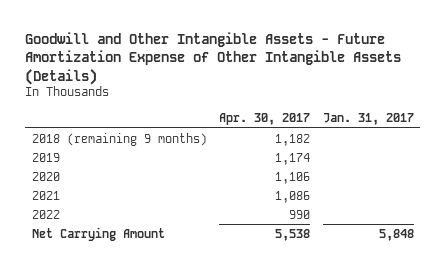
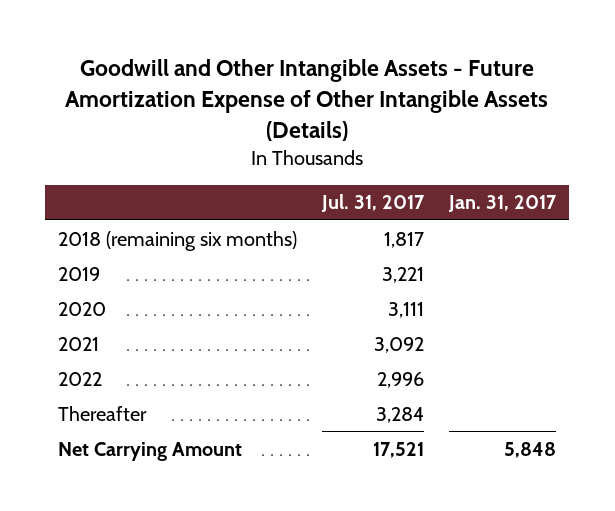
[219,113,311,126] Apr. 30, 2017 -> none
none -> [321,194,426,213] Jul. 31, 2017
[31,132,207,146] 2018 (remaining 9 months) -> [58,230,298,251] 2018 (remaining six months)
none -> [58,405,148,421] Thereafter

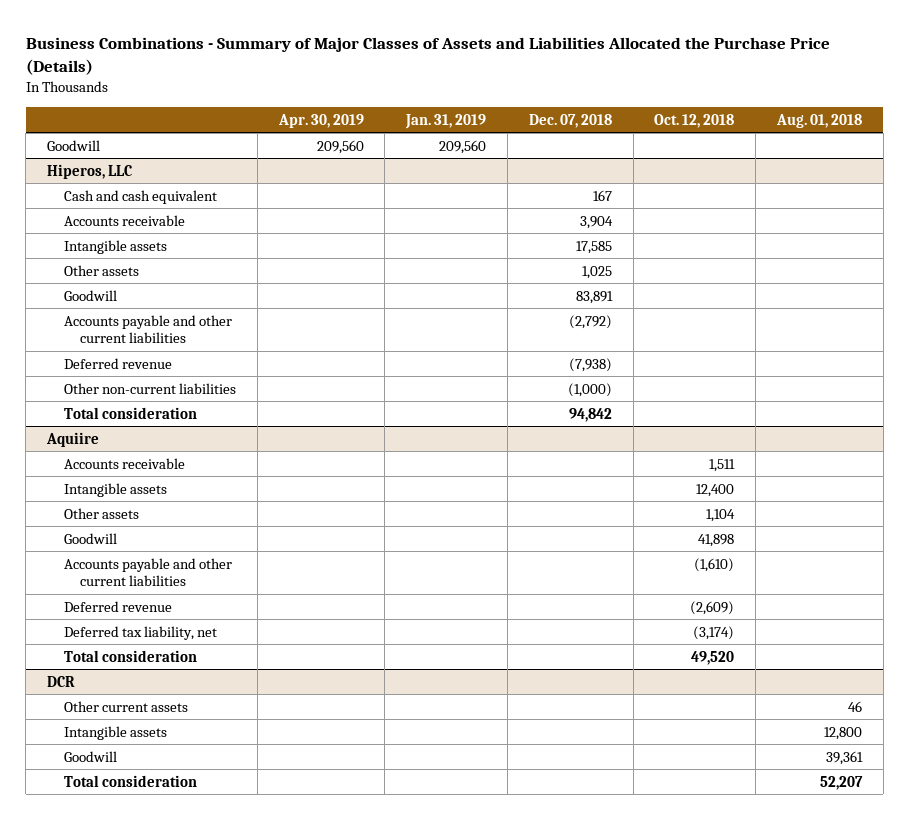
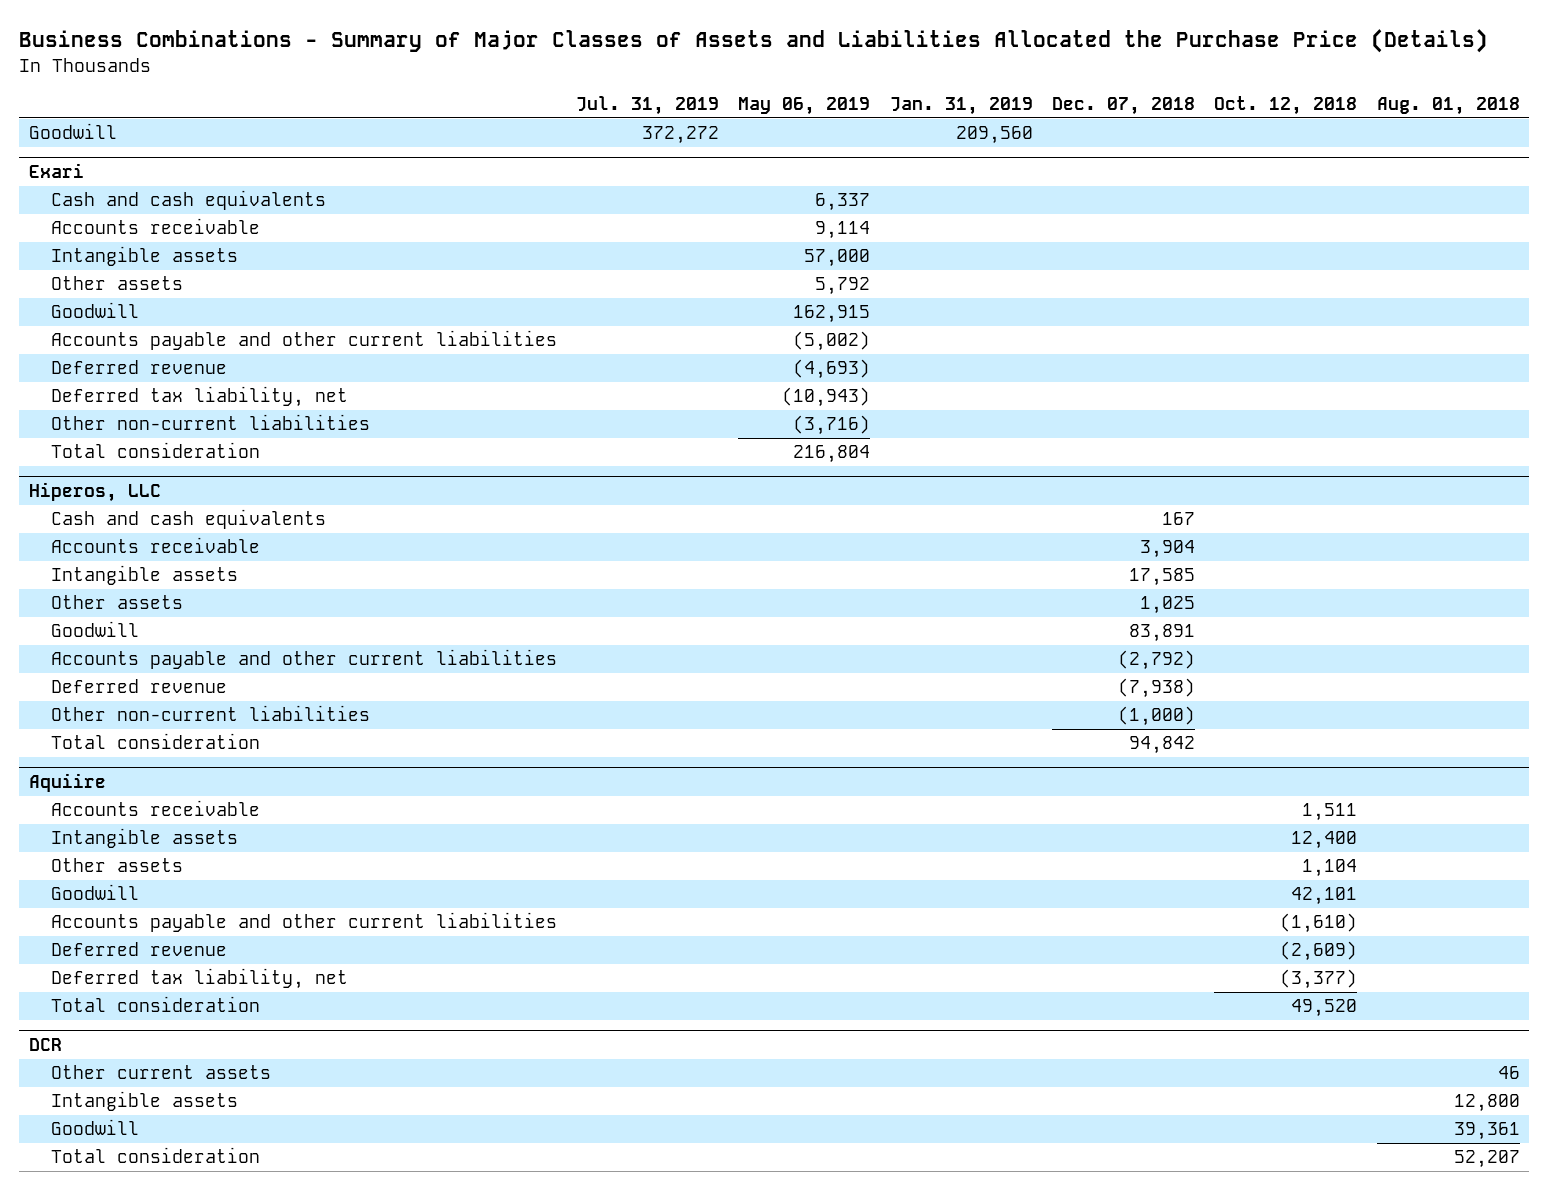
[277,113,364,128] Apr. 30, 2019 -> none
none -> [576,95,720,115] Jul. 31, 2019
none -> [738,96,871,115] May 06, 2019
none -> [29,163,85,179] Exari
none -> [50,190,326,211] Cash and cash equivalents
none -> [50,218,260,235] Accounts receivable
none -> [50,246,238,267] Intangible assets
none -> [50,276,183,291] Other assets
none -> [50,302,139,319] Goodwill
none -> [50,330,557,351] Accounts payable and other current liabilities
none -> [50,360,227,375] Deferred revenue
none -> [50,386,348,408] Deferred tax liability, net
none -> [50,414,370,431] Other non-current liabilities
none -> [50,442,260,459] Total consideration
[63,189,217,204] Cash and cash equivalent -> [50,509,326,530] Cash and cash equivalents
[698,533,735,547] 41,898 -> [1291,887,1358,906] 42,101
[693,625,735,640] (3,174) -> [1280,969,1358,990] (3,377)

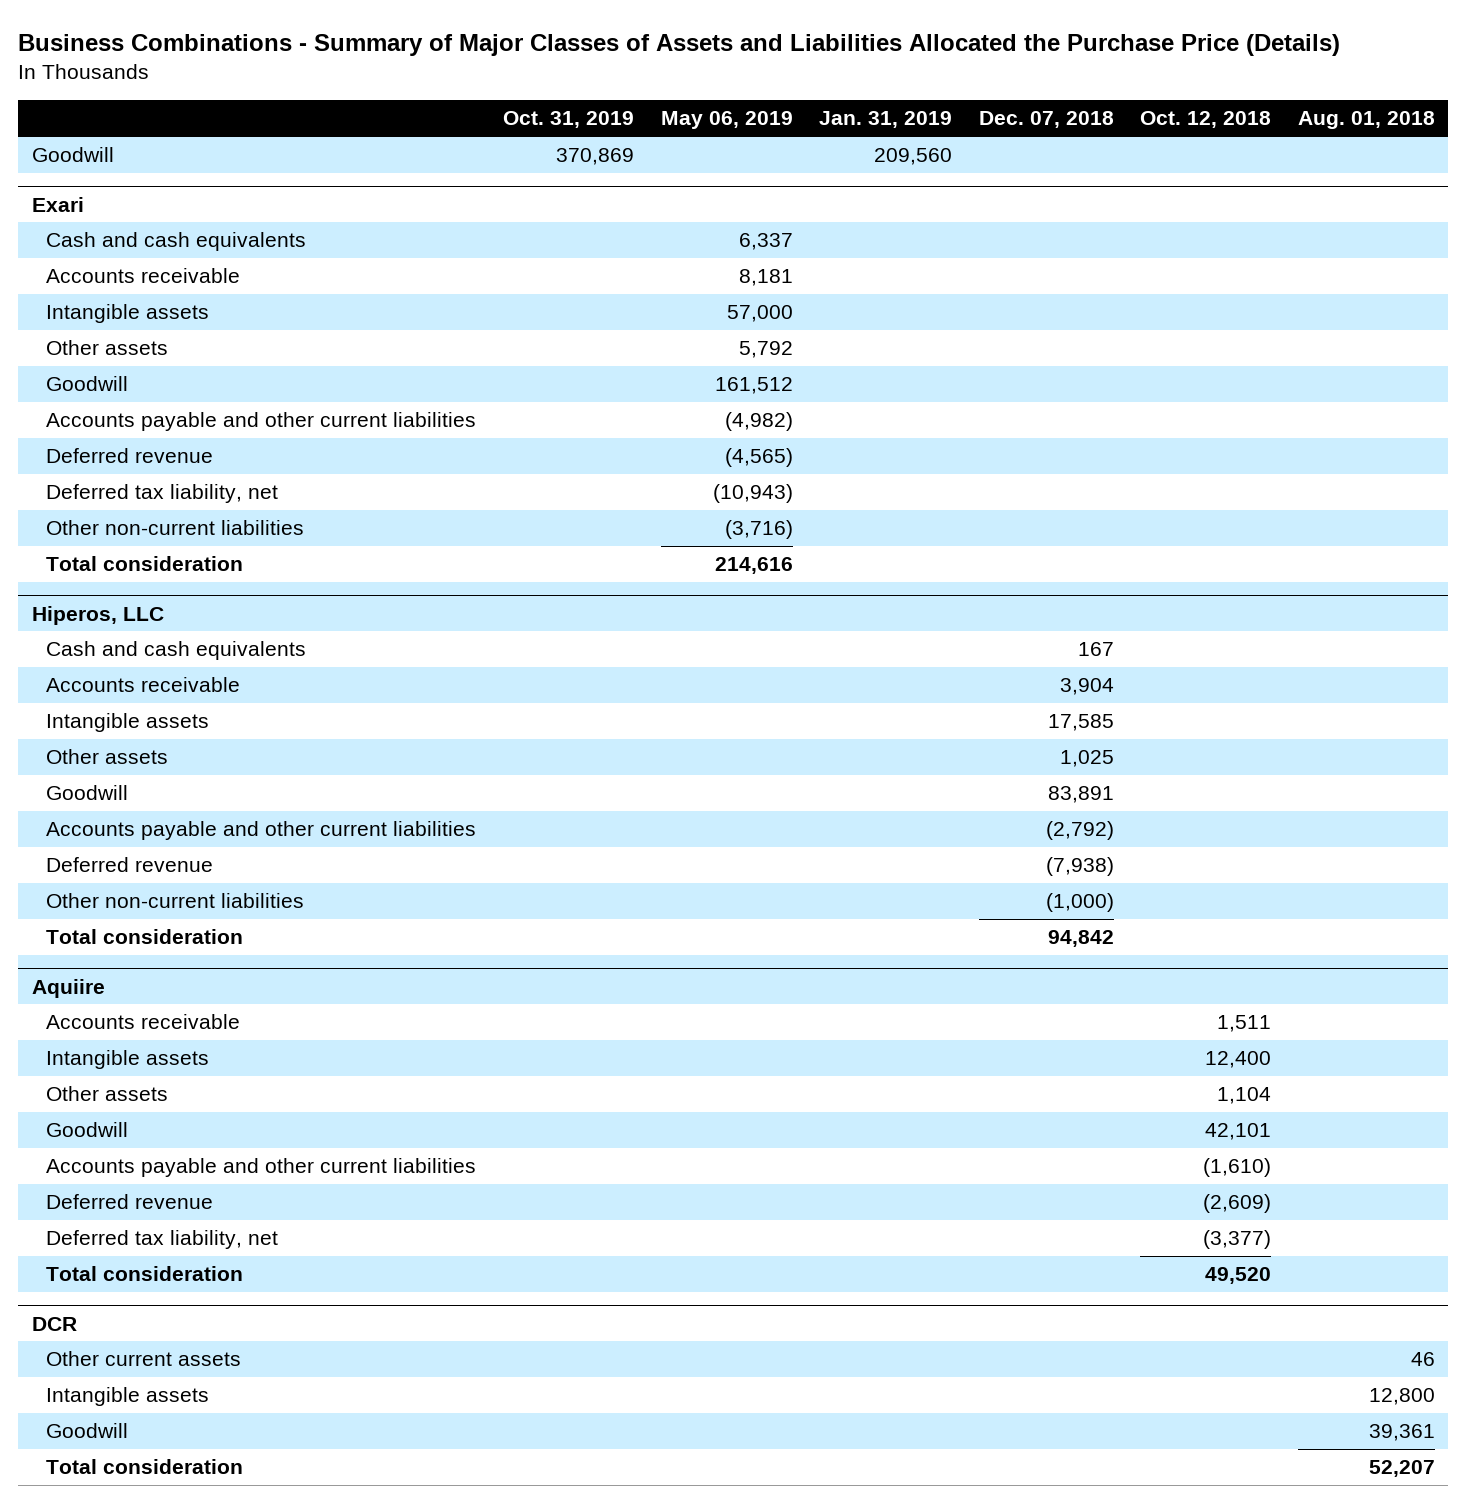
[576,95,720,115] Jul. 31, 2019 -> none
none -> [503,111,635,129] Oct. 31, 2019
[815,221,871,240] 9,114 -> [738,269,793,287] 8,181
[793,305,871,324] 162,915 -> [714,377,793,395] 161,512
[793,331,871,352] (5,002) -> [724,412,793,432] (4,982)
[793,359,871,380] (4,693) -> [724,448,793,468] (4,565)
[793,445,871,464] 216,804 -> [714,557,793,575] 214,616

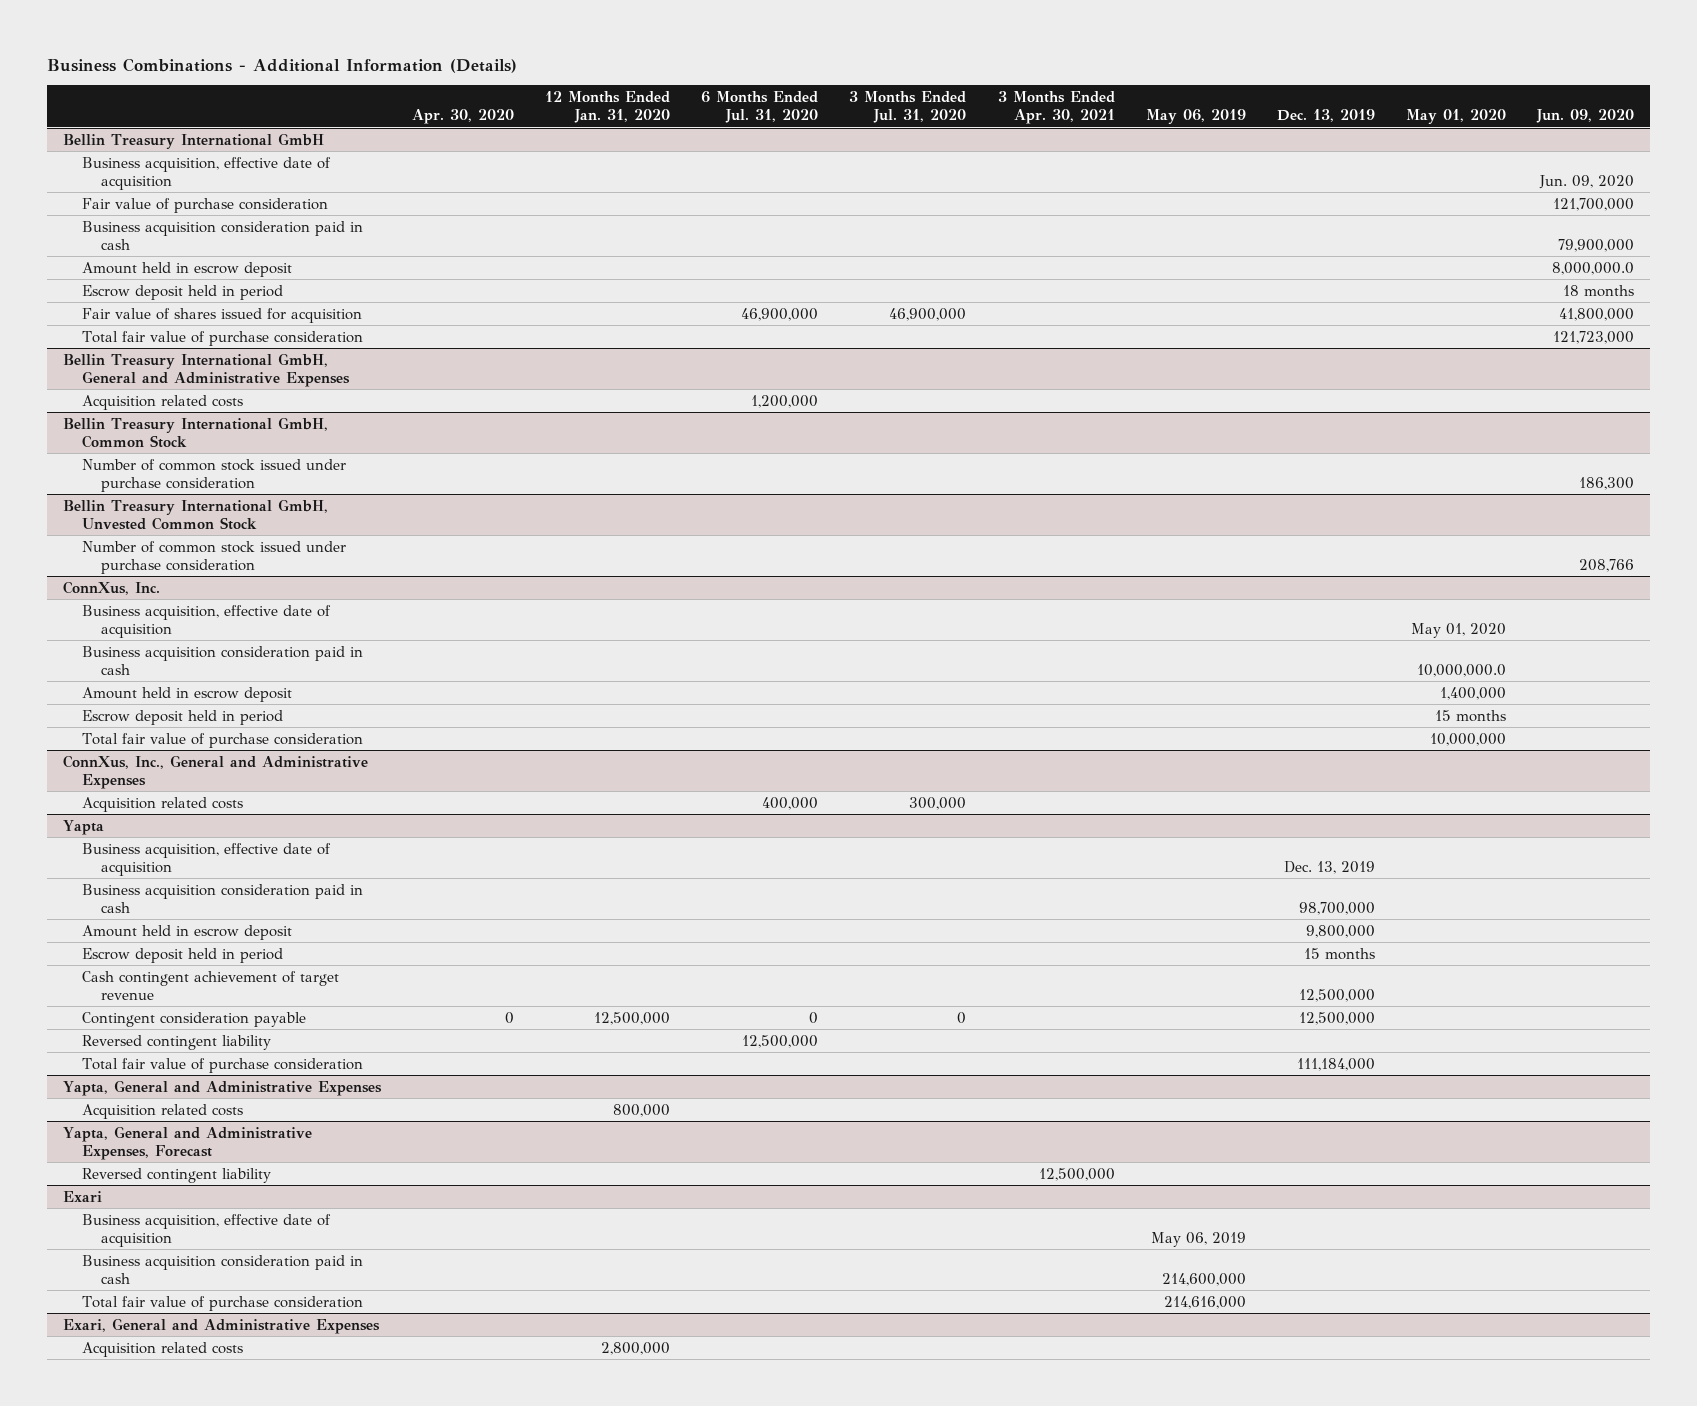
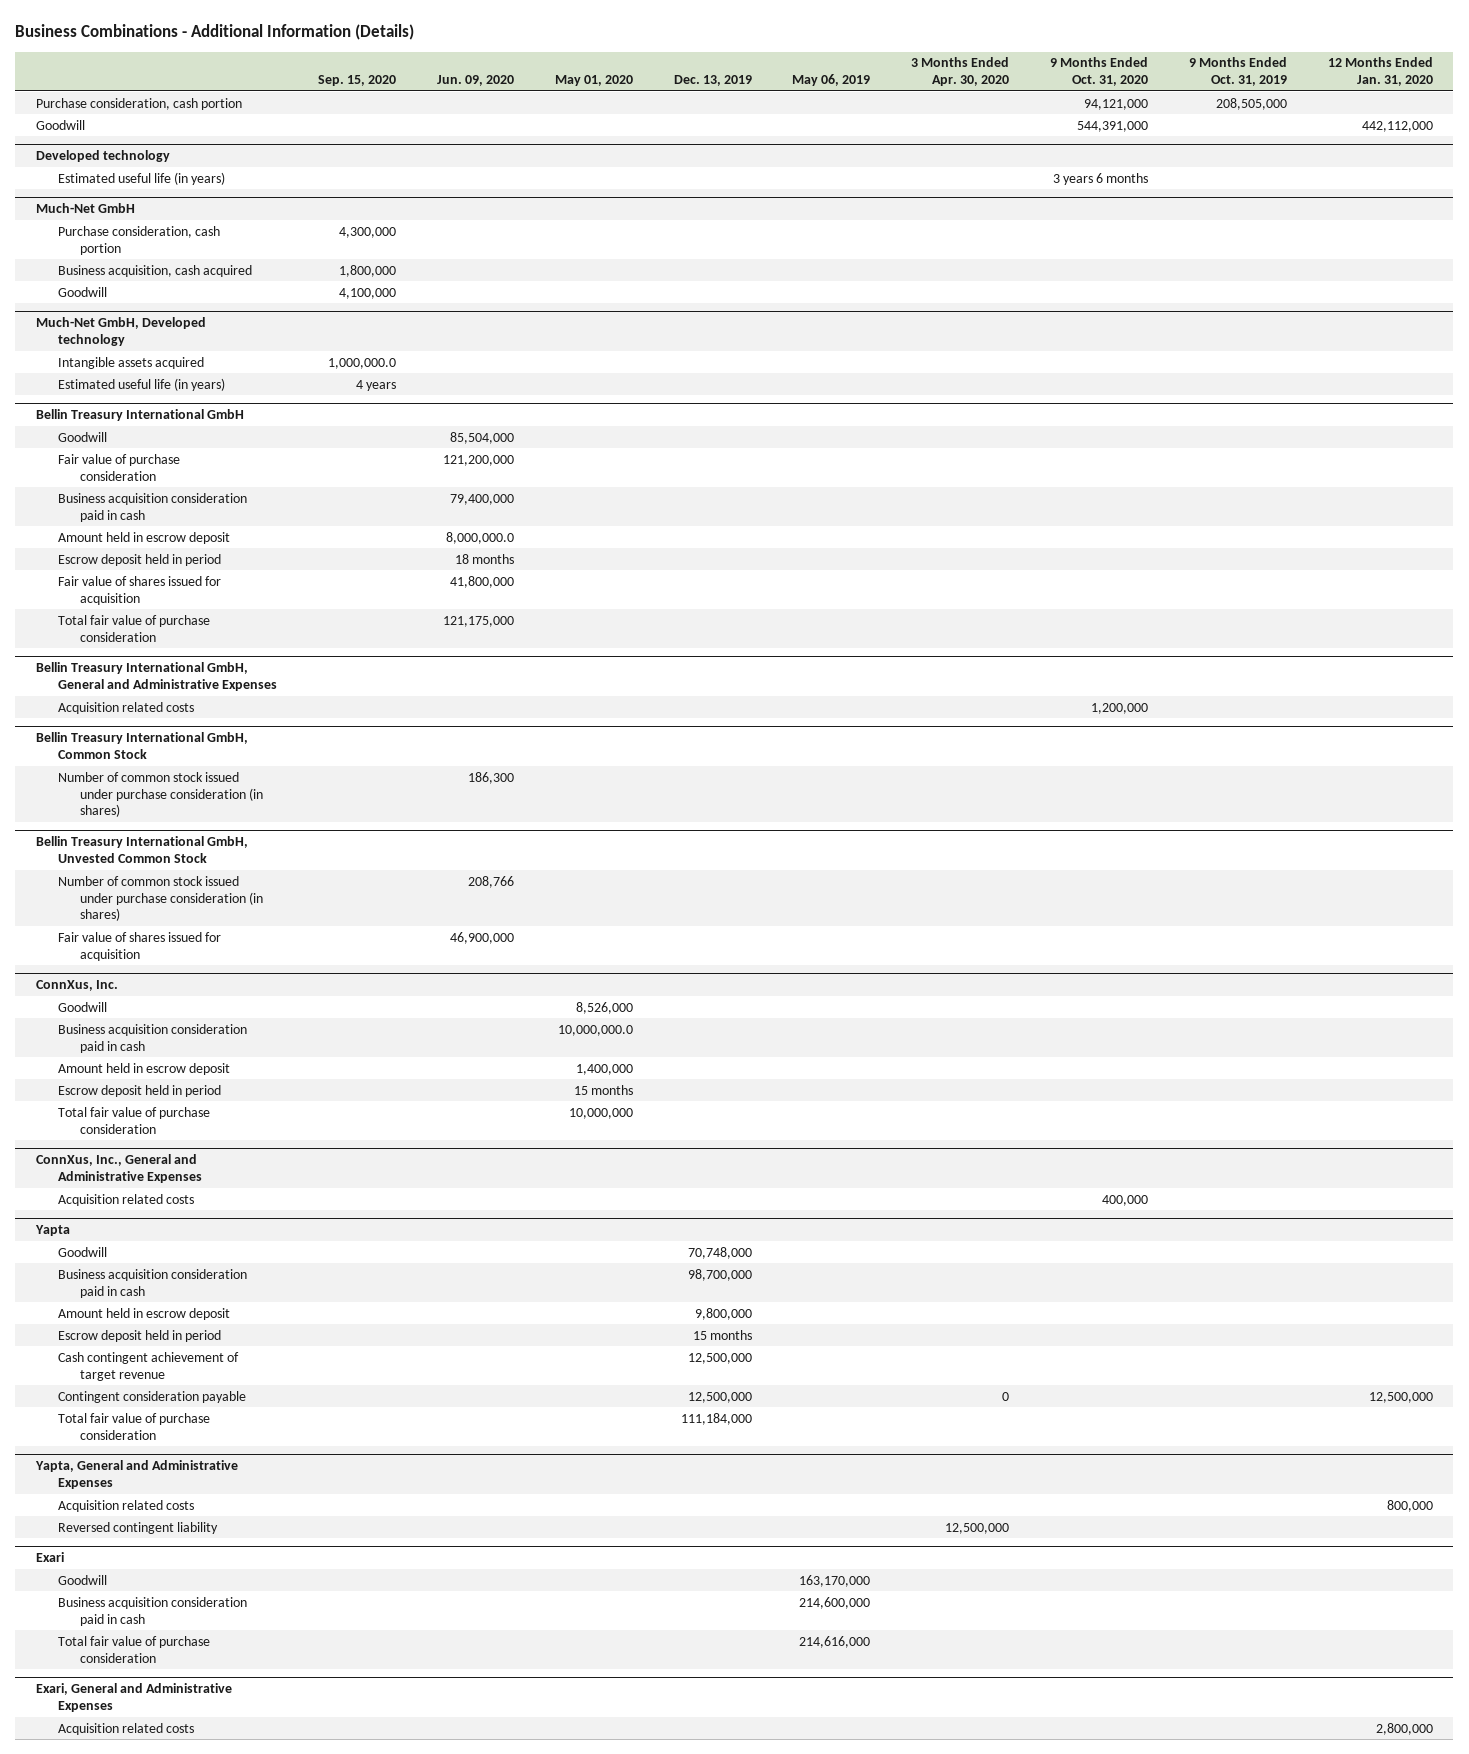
[412,109,515,125] Apr. 30, 2020 -> none
[701,91,819,124] 6 Months Ended Jul. 31, 2020 -> none
[849,91,967,124] 3 Months Ended Jul. 31, 2020 -> none
[997,91,1115,125] 3 Months Ended Apr. 30, 2021 -> none
none -> [317,75,396,87] Sep. 15, 2020
none -> [911,57,1010,87] 3 Months Ended Apr. 30, 2020
none -> [1050,57,1149,87] 9 Months Ended Oct. 31, 2020
none -> [1189,57,1288,87] 9 Months Ended Oct. 31, 2019
none -> [35,97,242,110] Purchase consideration, cash portion
none -> [35,119,85,130] Goodwill
none -> [35,150,170,163] Developed technology
none -> [57,171,225,185] Estimated useful life (in years)
none -> [35,203,135,214] Much-Net GmbH
none -> [57,225,220,255] Purchase consideration, cash portion
none -> [57,264,252,277] Business acquisition, cash acquired
none -> [57,286,107,297] Goodwill
none -> [35,317,206,346] Much-Net GmbH, Developed technology
none -> [57,356,204,369] Intangible assets acquired
none -> [57,377,225,391] Estimated useful life (in years)
[82,156,332,190] Business acquisition, effective date of acquisition -> none
none -> [57,431,107,442] Goodwill
[1553,197,1635,211] 121,700,000 -> [442,454,514,466] 121,200,000
[1558,238,1635,252] 79,900,000 -> [449,493,514,505] 79,400,000
[1553,330,1635,344] 121,723,000 -> [442,615,514,627] 121,175,000
[82,458,347,492] Number of common stock issued under purchase consideration -> [57,771,264,818] Number of common stock issued under purchase consideration (in shares)
[82,540,347,574] Number of common stock issued under purchase consideration -> [57,875,264,922] Number of common stock issued under purchase consideration (in shares)
none -> [57,931,221,961] Fair value of shares issued for acquisition
[82,604,332,638] Business acquisition, effective date of acquisition -> none
none -> [57,1001,107,1012] Goodwill
[82,842,332,876] Business acquisition, effective date of acquisition -> none
none -> [57,1246,107,1257] Goodwill
[82,1034,272,1050] Reversed contingent liability -> none
[62,1125,312,1160] Yapta, General and Administrative Expenses, Forecast -> none
[82,1167,272,1183] Reversed contingent liability -> none
none -> [57,1521,218,1534] Reversed contingent liability
[82,1213,332,1247] Business acquisition, effective date of acquisition -> none
none -> [57,1574,107,1585] Goodwill

